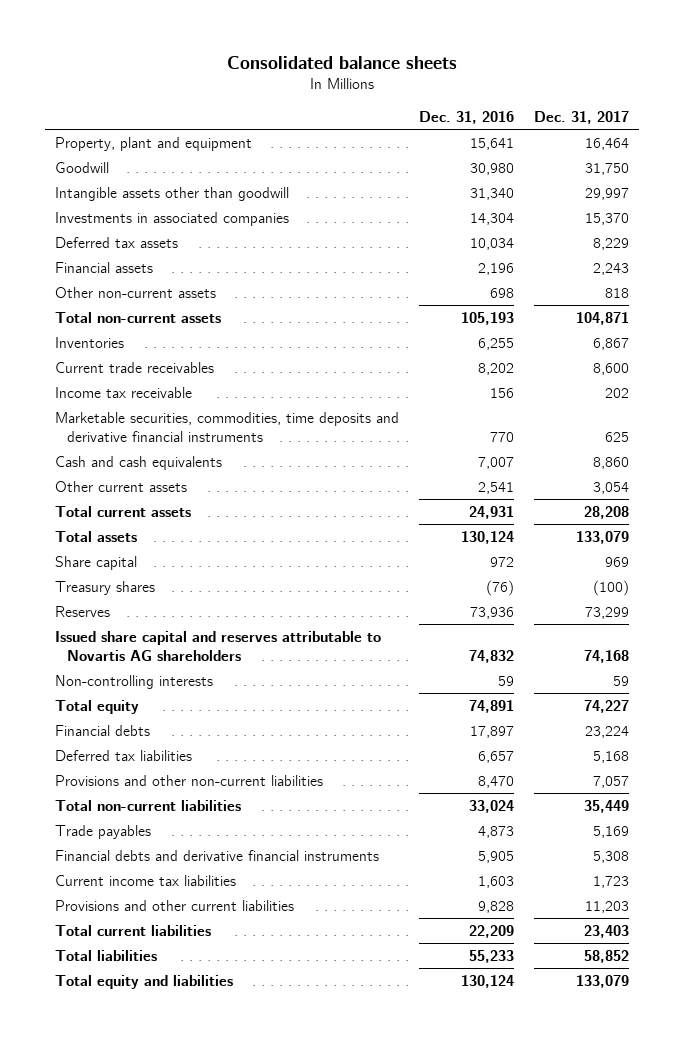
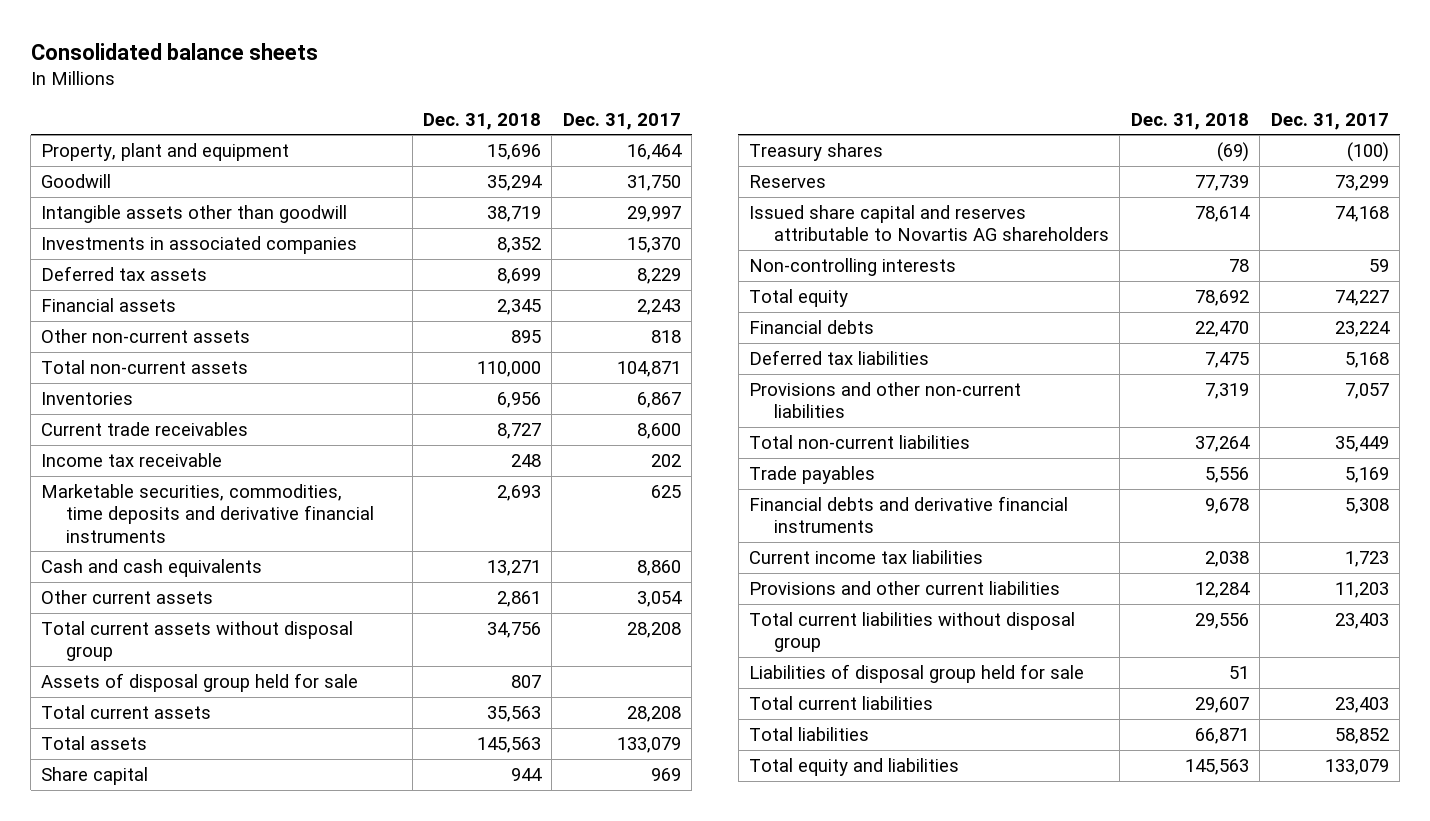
[418,111,514,125] Dec. 31, 2016 -> none
none -> [422,112,541,130] Dec. 31, 2018
none -> [41,621,354,662] Total current assets without disposal group
none -> [41,673,359,693] Assets of disposal group held for sale
none -> [749,612,1076,653] Total current liabilities without disposal group
none -> [749,664,1085,684] Liabilities of disposal group held for sale

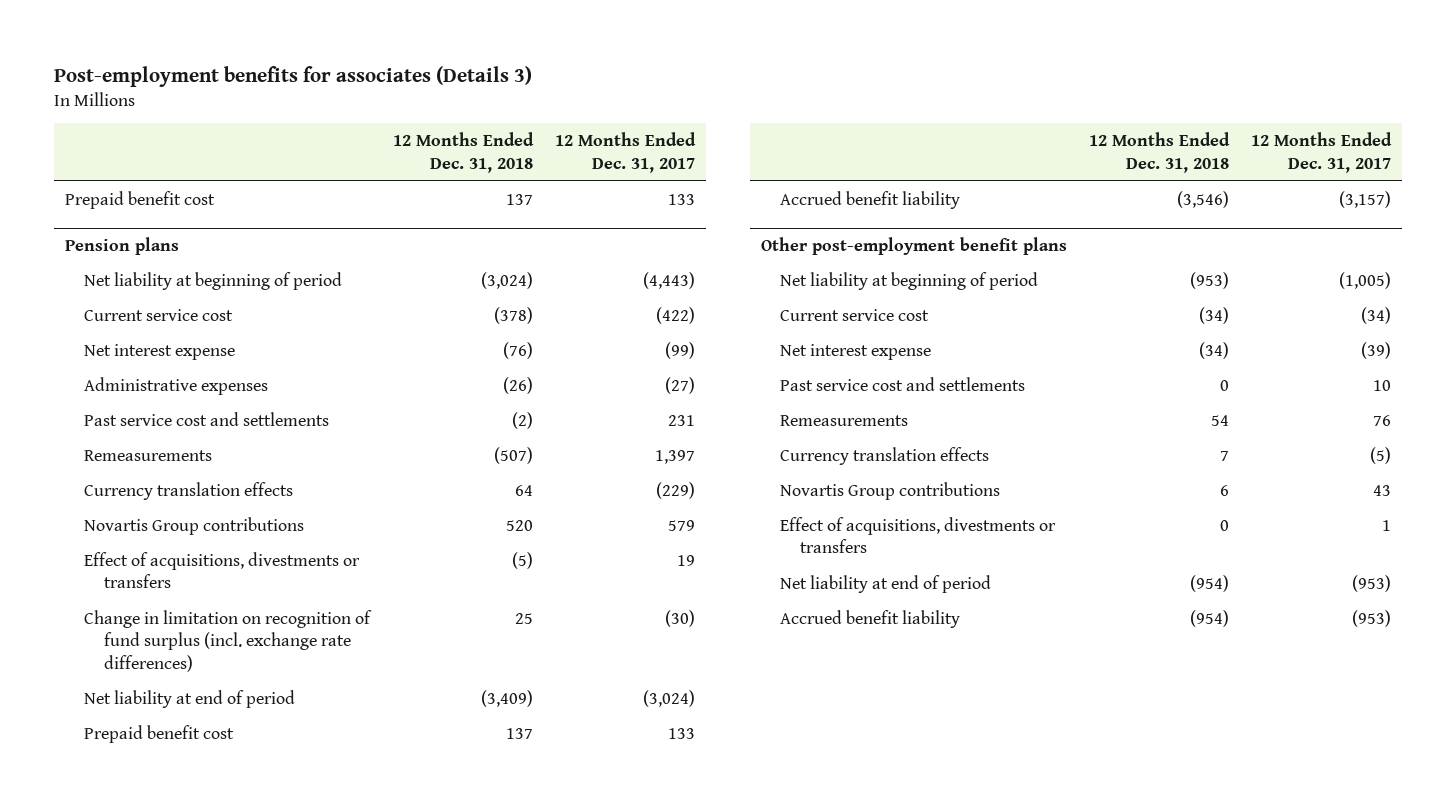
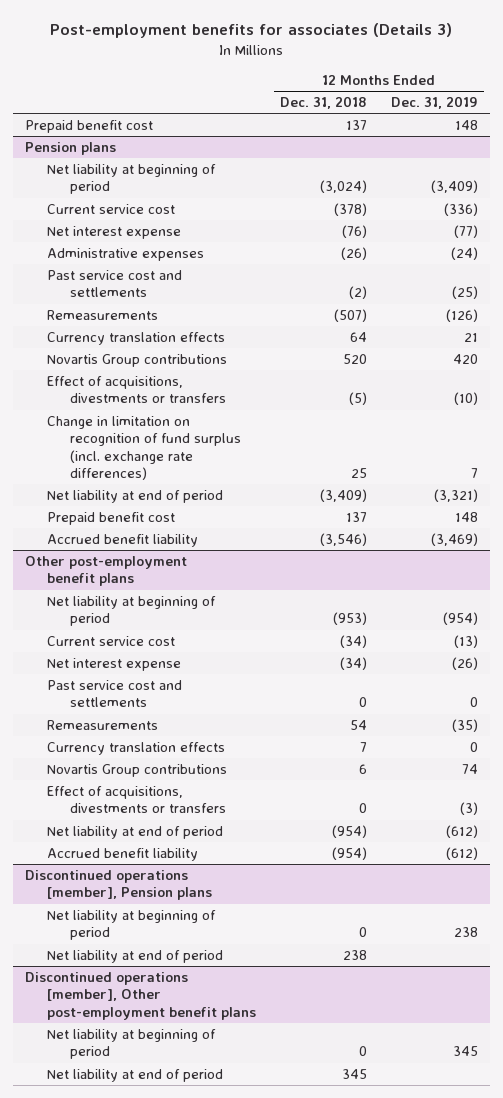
[554,132,696,173] 12 Months Ended Dec. 31, 2017 -> none
none -> [391,96,479,110] Dec. 31, 2019
none -> [24,870,213,901] Discontinued operations [member], Pension plans
none -> [47,910,217,941] Net liability at beginning of period
none -> [47,950,224,964] Net liability at end of period
none -> [24,972,257,1020] Discontinued operations [member], Other post-employment benefit plans
none -> [47,1029,217,1060] Net liability at beginning of period
none -> [47,1069,224,1083] Net liability at end of period

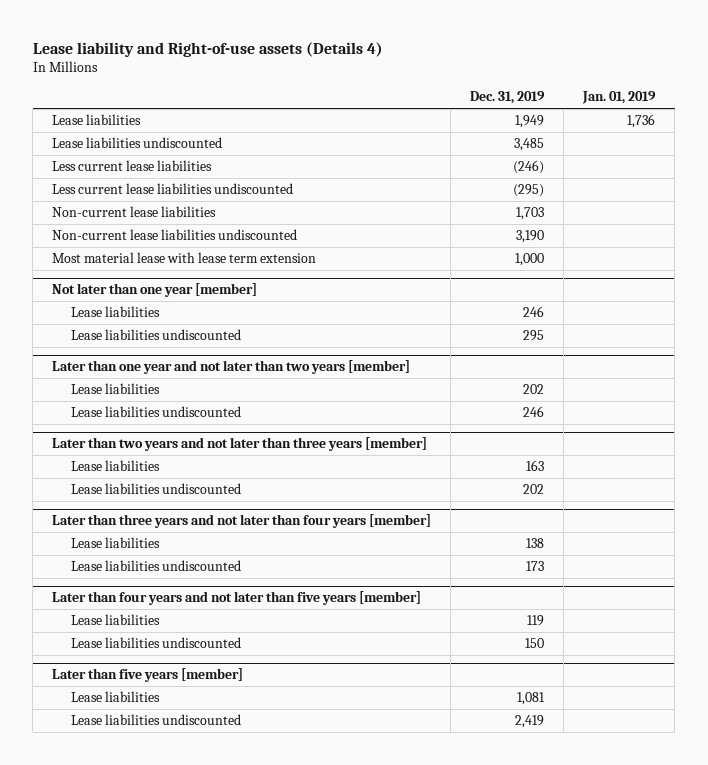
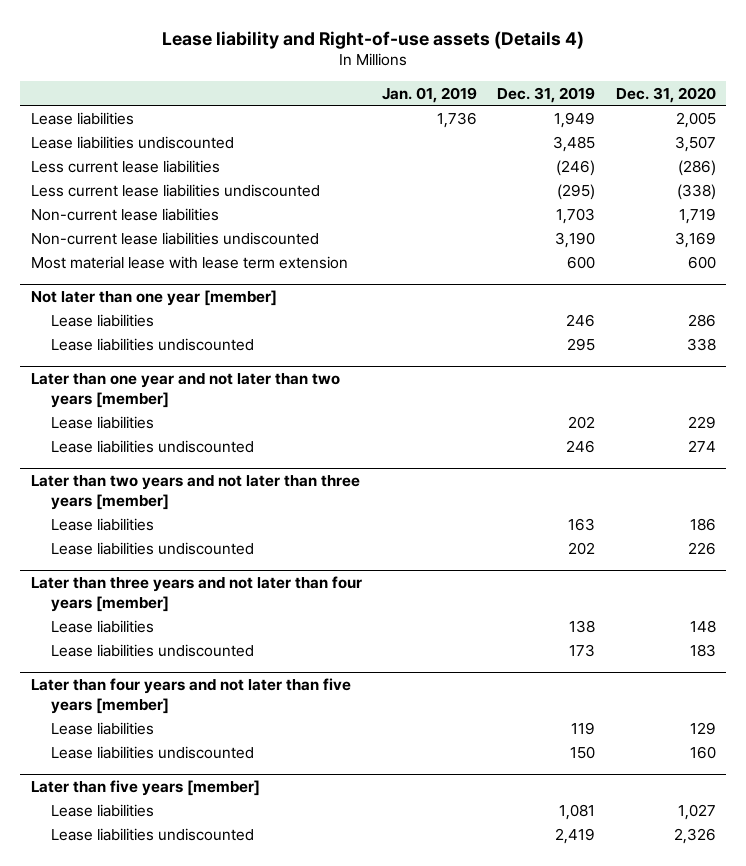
none -> [615,86,716,103] Dec. 31, 2020
[515,253,545,267] 1,000 -> [567,255,596,269] 600

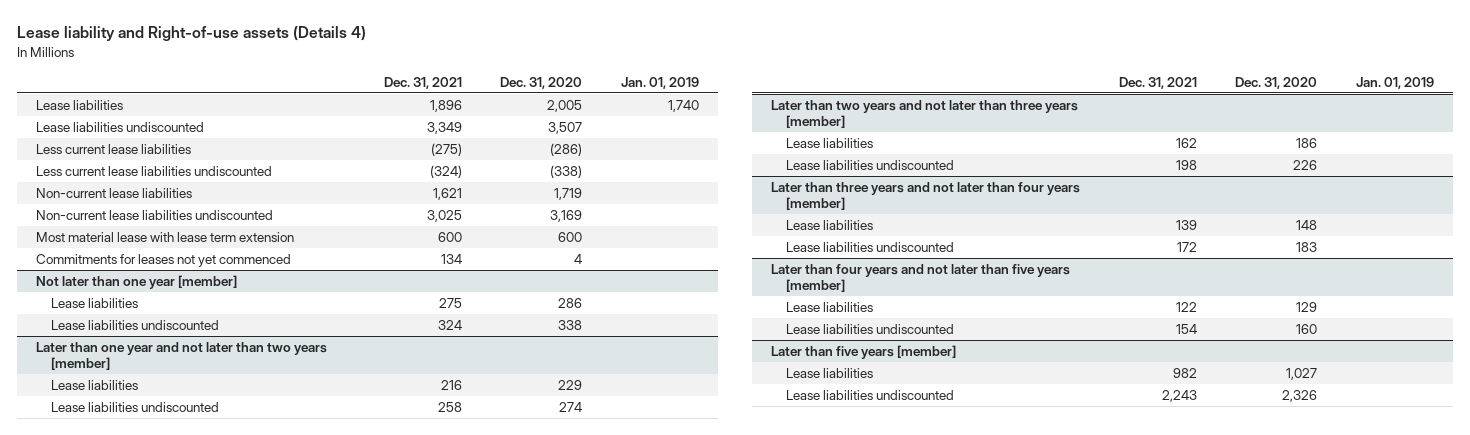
[497,86,596,103] Dec. 31, 2019 -> none
none -> [383,76,462,89] Dec. 31, 2021
[436,111,477,128] 1,736 -> [667,100,699,113] 1,740
none -> [36,254,292,268] Commitments for leases not yet commenced

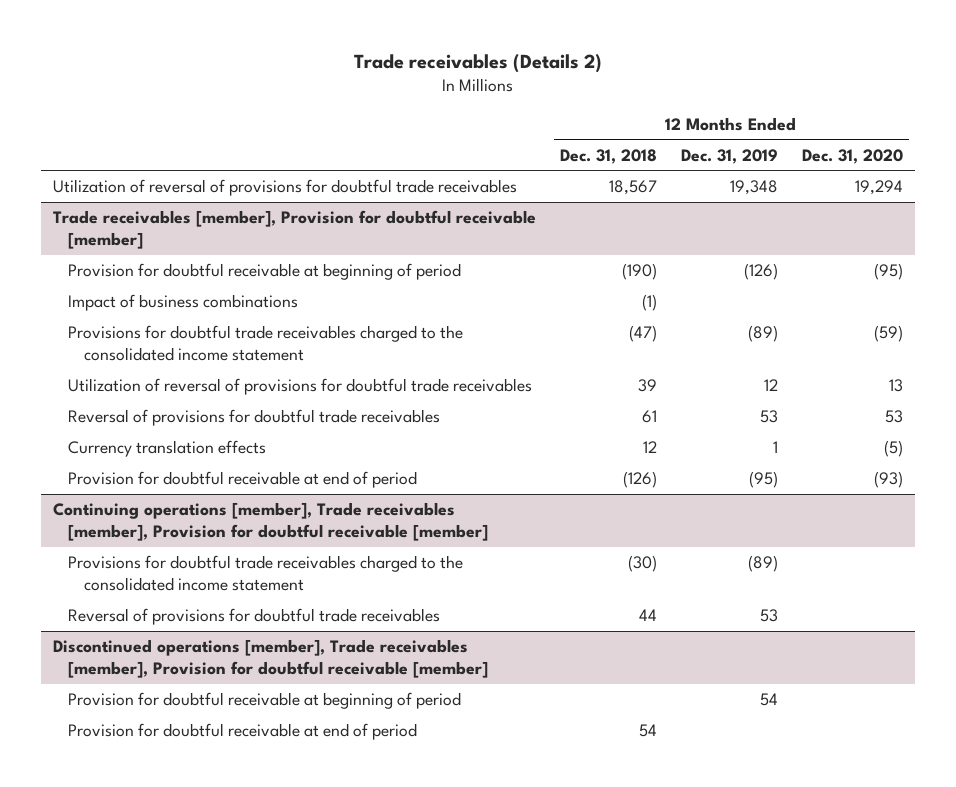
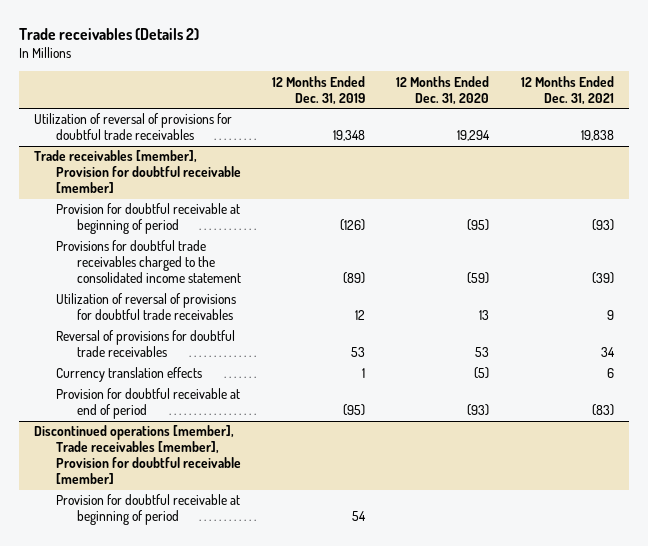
[559,148,657,164] Dec. 31, 2018 -> none
none -> [520,75,614,105] 12 Months Ended Dec. 31, 2021
[68,294,299,312] Impact of business combinations -> none
[52,502,489,542] Continuing operations [member], Trade receivables [member], Provision for doubtful receivable [member] -> none
[68,555,464,592] Provisions for doubtful trade receivables charged to the consolidated income statement -> none
[68,608,441,626] Reversal of provisions for doubtful trade receivables -> none
[68,723,418,741] Provision for doubtful receivable at end of period -> none

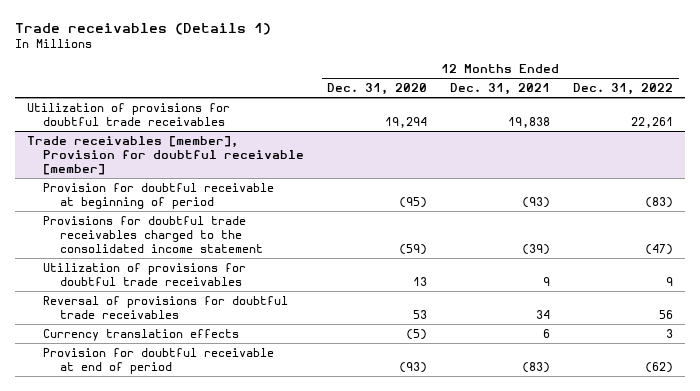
[18,27,199,40] Trade receivables (Details 2) -> [15,22,272,35] Trade receivables (Details 1)
[272,75,366,105] 12 Months Ended Dec. 31, 2019 -> none
none -> [573,83,674,96] Dec. 31, 2022
[34,113,233,141] Utilization of reversal of provisions for doubtful trade receivables -> [26,102,230,126] Utilization of provisions for doubtful trade receivables
[55,293,236,321] Utilization of reversal of provisions for doubtful trade receivables -> [43,262,247,286] Utilization of provisions for doubtful trade receivables
[34,425,241,485] Discontinued operations [member], Trade receivables [member], Provision for doubtful receivable [member] -> none
[55,494,240,526] Provision for doubtful receivable at beginning of period -> none

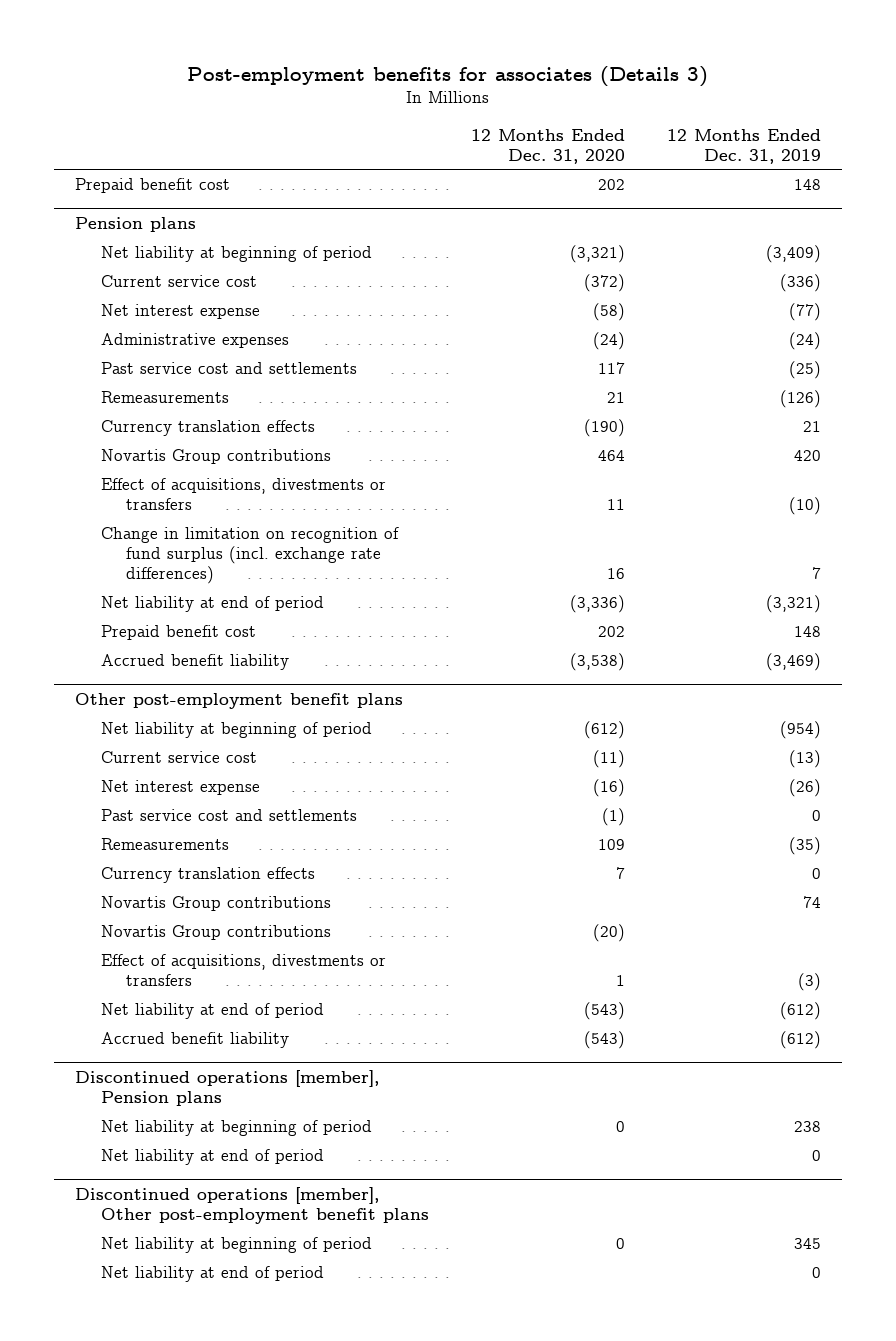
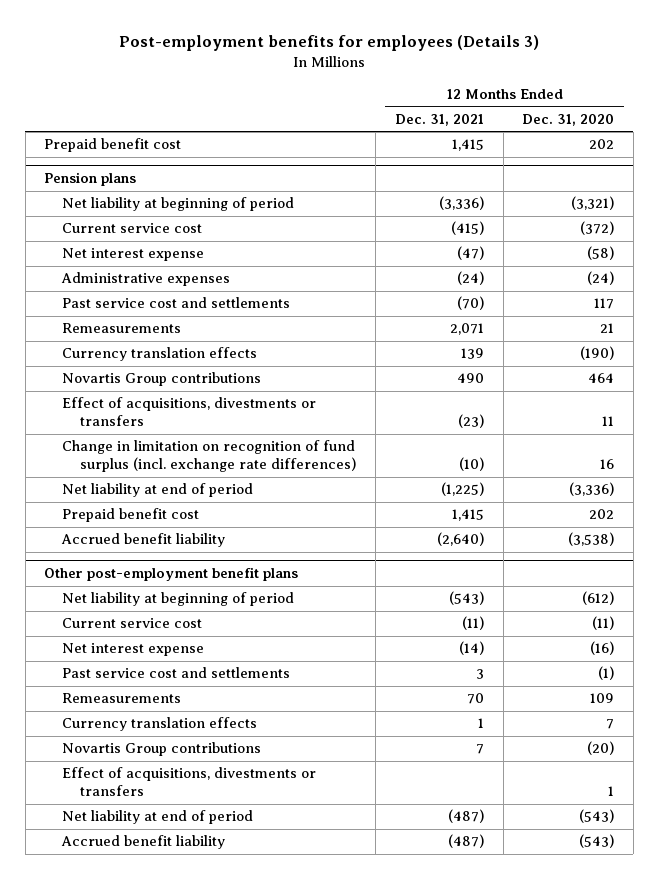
[187,65,709,87] Post-employment benefits for associates (Details 3) -> [119,35,540,52] Post-employment benefits for employees (Details 3)
[666,128,821,164] 12 Months Ended Dec. 31, 2019 -> none
none -> [394,113,484,126] Dec. 31, 2021
[100,896,331,912] Novartis Group contributions -> none
[75,1070,380,1107] Discontinued operations [member], Pension plans -> none
[100,1120,372,1137] Net liability at beginning of period -> none
[100,1149,324,1166] Net liability at end of period -> none
[75,1187,429,1225] Discontinued operations [member], Other post-employment benefit plans -> none
[100,1237,372,1254] Net liability at beginning of period -> none
[100,1266,324,1283] Net liability at end of period -> none

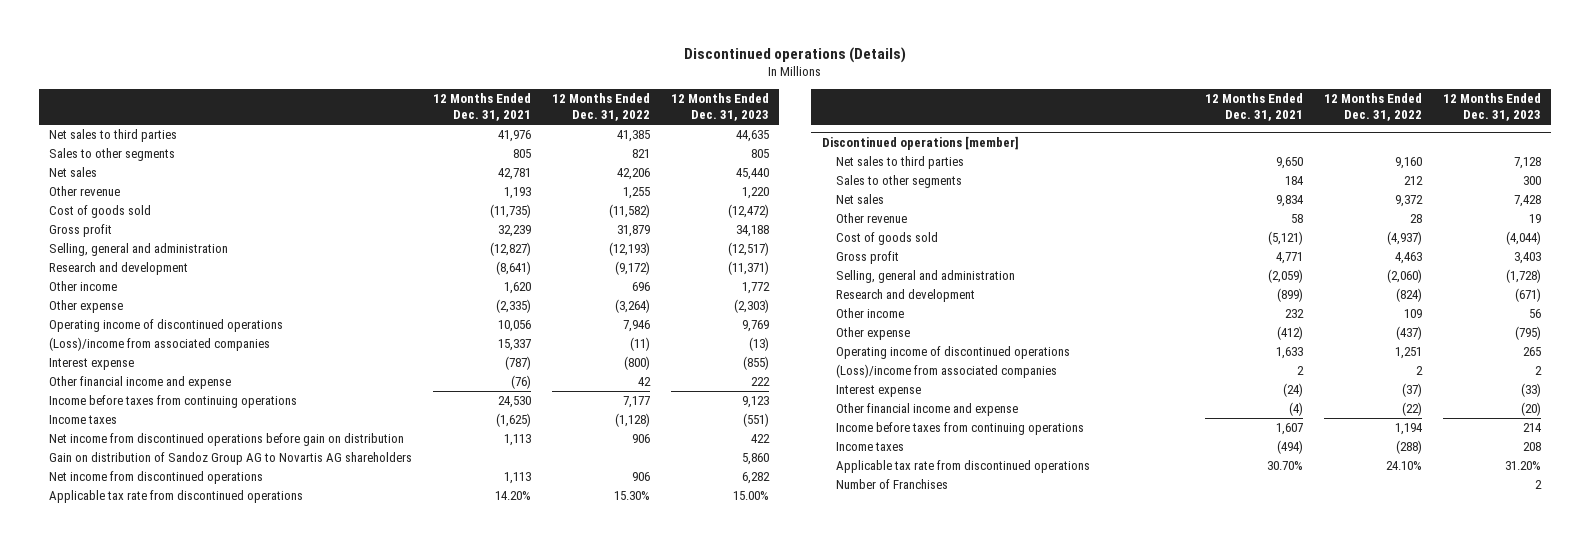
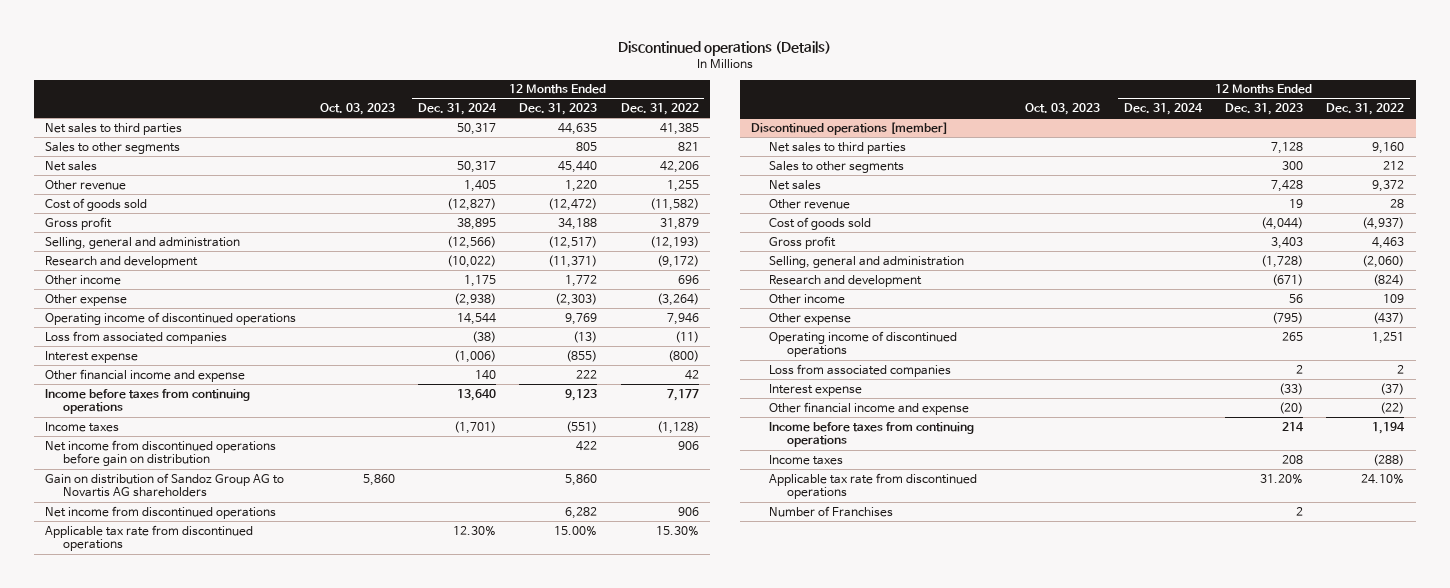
[433,93,532,122] 12 Months Ended Dec. 31, 2021 -> none
none -> [319,103,395,116] Oct. 03, 2023
none -> [417,103,497,116] Dec. 31, 2024
[49,337,271,352] (Loss)/income from associated companies -> [45,330,228,344] Loss from associated companies
[836,364,1058,379] (Loss)/income from associated companies -> [768,363,951,377] Loss from associated companies

